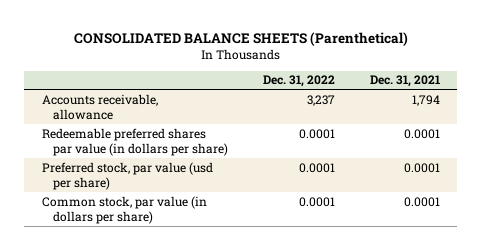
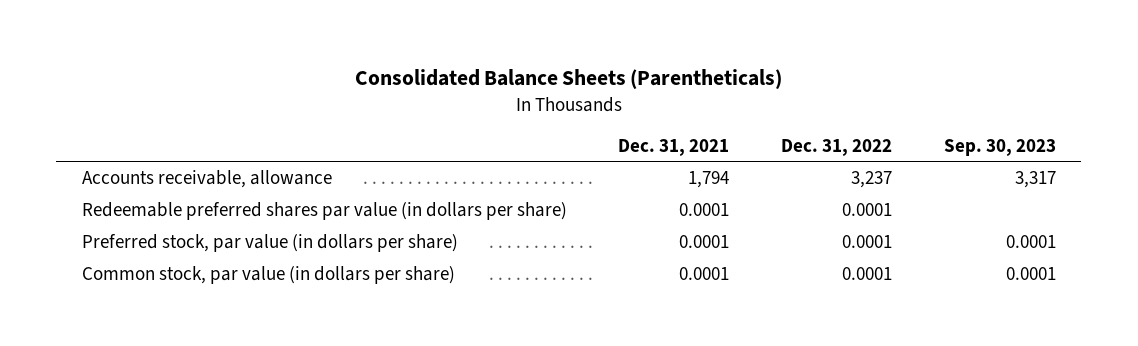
[73,31,408,46] CONSOLIDATED BALANCE SHEETS (Parenthetical) -> [354,69,782,90] Consolidated Balance Sheets (Parentheticals)
none -> [943,138,1056,156] Sep. 30, 2023
[41,161,213,190] Preferred stock, par value (usd per share) -> [81,234,458,253] Preferred stock, par value (in dollars per share)

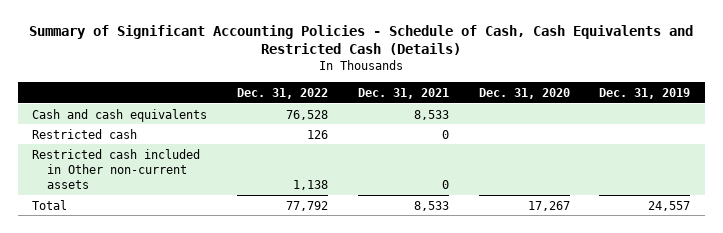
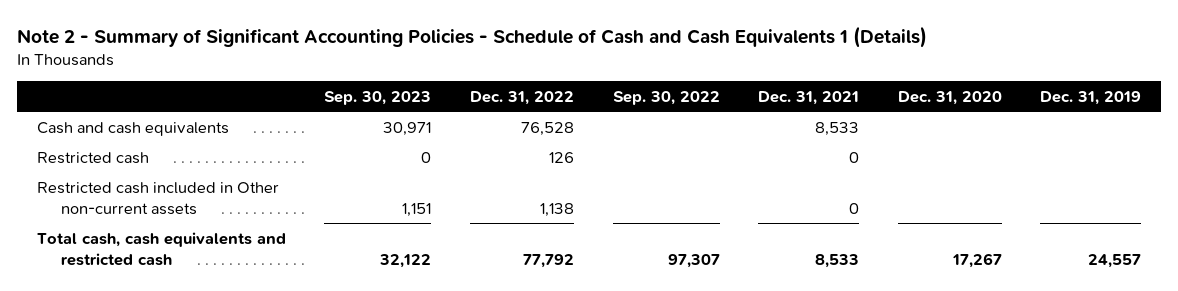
[29,25,694,56] Summary of Significant Accounting Policies - Schedule of Cash, Cash Equivalents and Restricted Cash (Details) -> [17,25,928,48] Note 2 - Summary of Significant Accounting Policies - Schedule of Cash and Cash Equivalents 1 (Details)
none -> [324,90,432,105] Sep. 30, 2023
none -> [612,90,720,105] Sep. 30, 2022
[32,199,68,210] Total -> [36,231,286,266] Total cash, cash equivalents and restricted cash

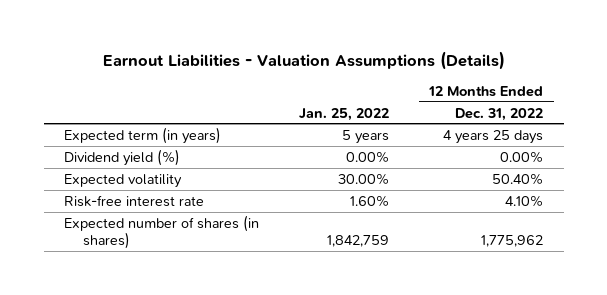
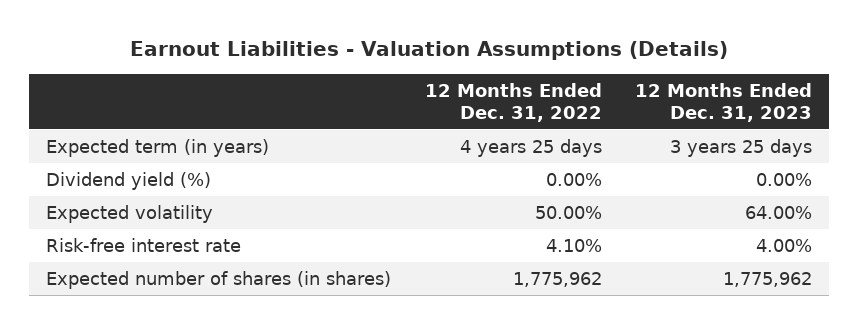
[299,107,390,121] Jan. 25, 2022 -> none
none -> [635,82,813,122] 12 Months Ended Dec. 31, 2023
[492,172,544,185] 50.40% -> [534,205,602,219] 50.00%

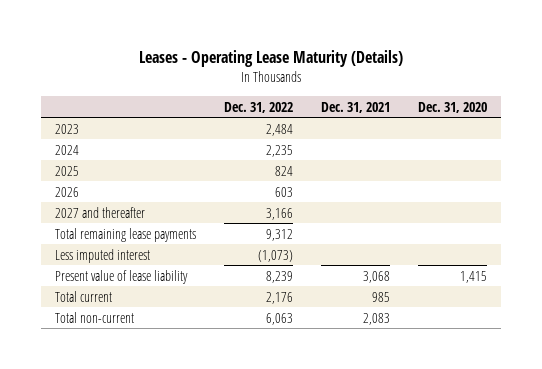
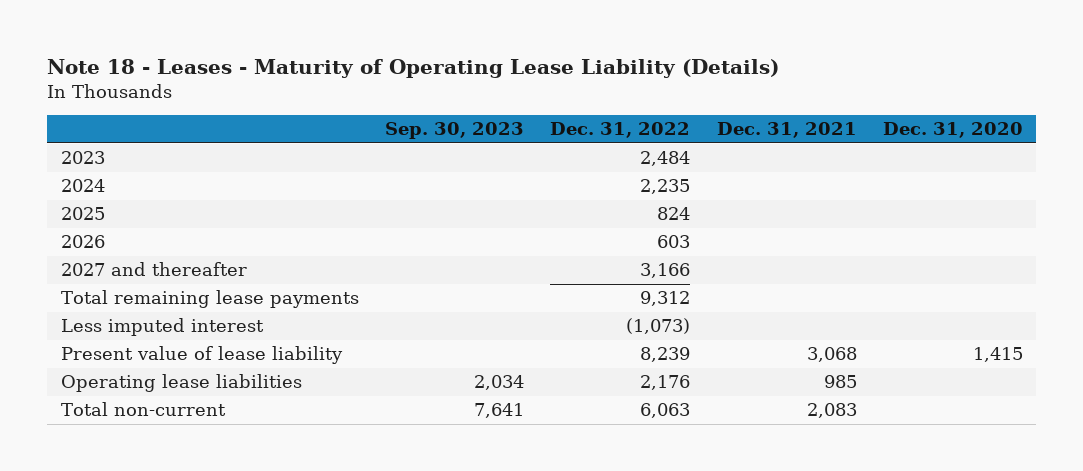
[139,50,404,68] Leases - Operating Lease Maturity (Details) -> [47,59,780,79] Note 18 - Leases - Maturity of Operating Lease Liability (Details)
none -> [384,122,524,140] Sep. 30, 2023
[55,290,113,302] Total current -> [60,374,302,393] Operating lease liabilities

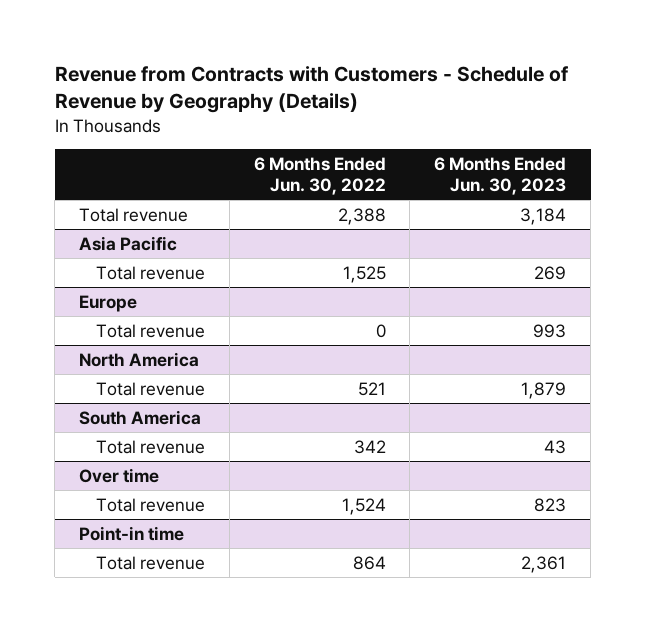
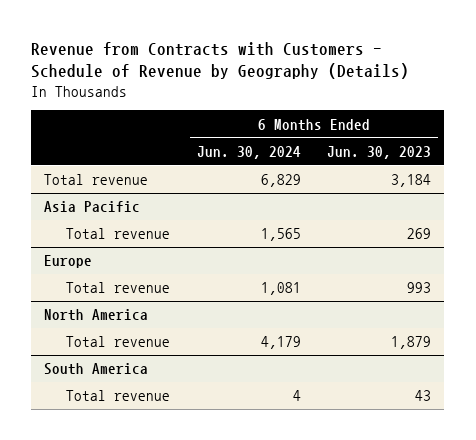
[253,156,386,195] 6 Months Ended Jun. 30, 2022 -> none
none -> [196,145,301,159] Jun. 30, 2024
[78,467,159,483] Over time -> none
[95,497,205,512] Total revenue -> none
[78,525,184,541] Point-in time -> none
[95,555,205,570] Total revenue -> none

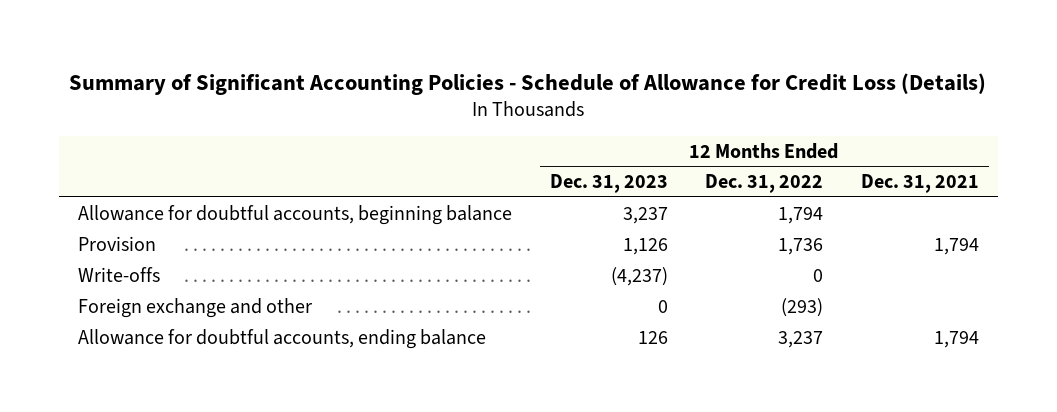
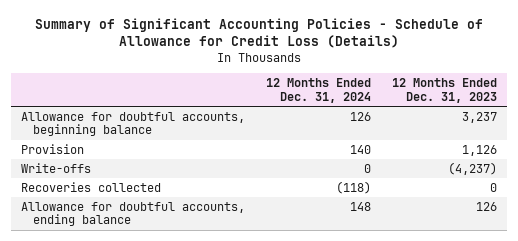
[705,174,824,194] Dec. 31, 2022 -> none
[861,174,980,194] Dec. 31, 2021 -> none
none -> [265,78,371,103] 12 Months Ended Dec. 31, 2024
[77,297,312,318] Foreign exchange and other -> none
none -> [21,181,162,192] Recoveries collected

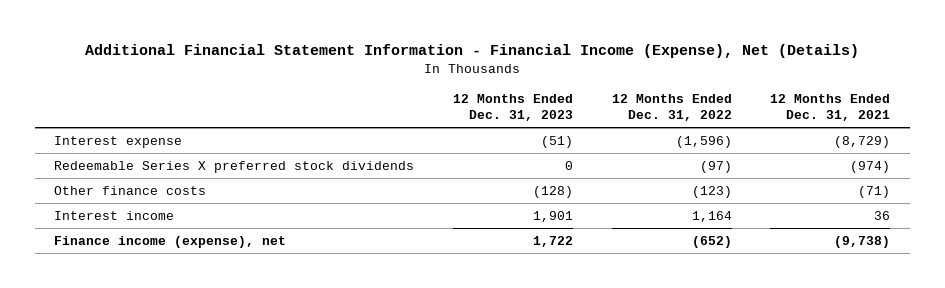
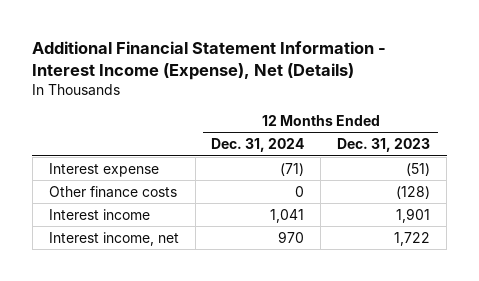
[85,44,860,59] Additional Financial Statement Information - Financial Income (Expense), Net (Details) -> [32,41,387,81] Additional Financial Statement Information - Interest Income (Expense), Net (Details)
[611,93,732,122] 12 Months Ended Dec. 31, 2022 -> none
[770,93,891,122] 12 Months Ended Dec. 31, 2021 -> none
none -> [211,138,305,153] Dec. 31, 2024
[54,160,415,173] Redeemable Series X preferred stock dividends -> none
[54,235,287,248] Finance income (expense), net -> [48,231,179,246] Interest income, net

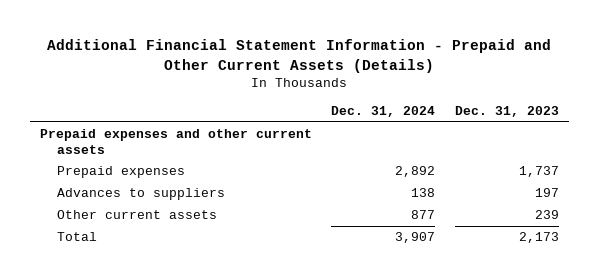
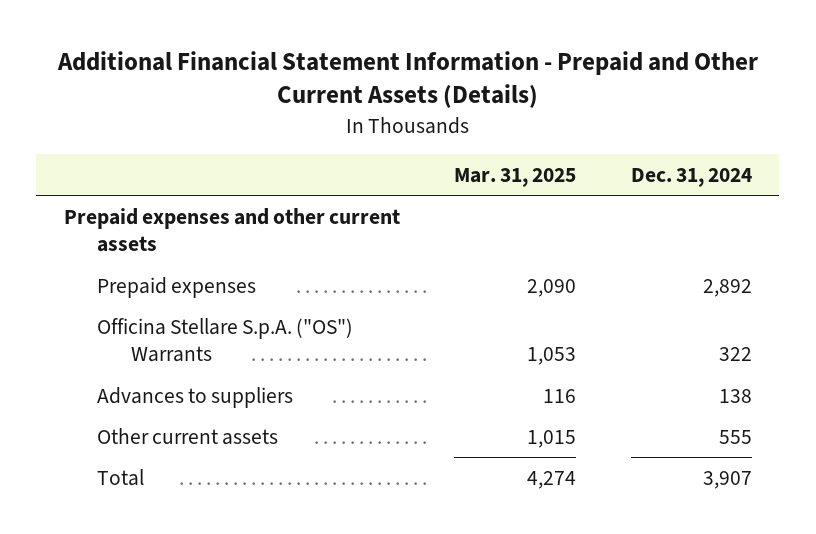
[455,105,560,117] Dec. 31, 2023 -> none
none -> [454,168,577,188] Mar. 31, 2025
none -> [97,317,354,363] Officina Stellare S.p.A. ("OS") Warrants
[411,210,436,220] 877 -> [719,429,753,444] 555

